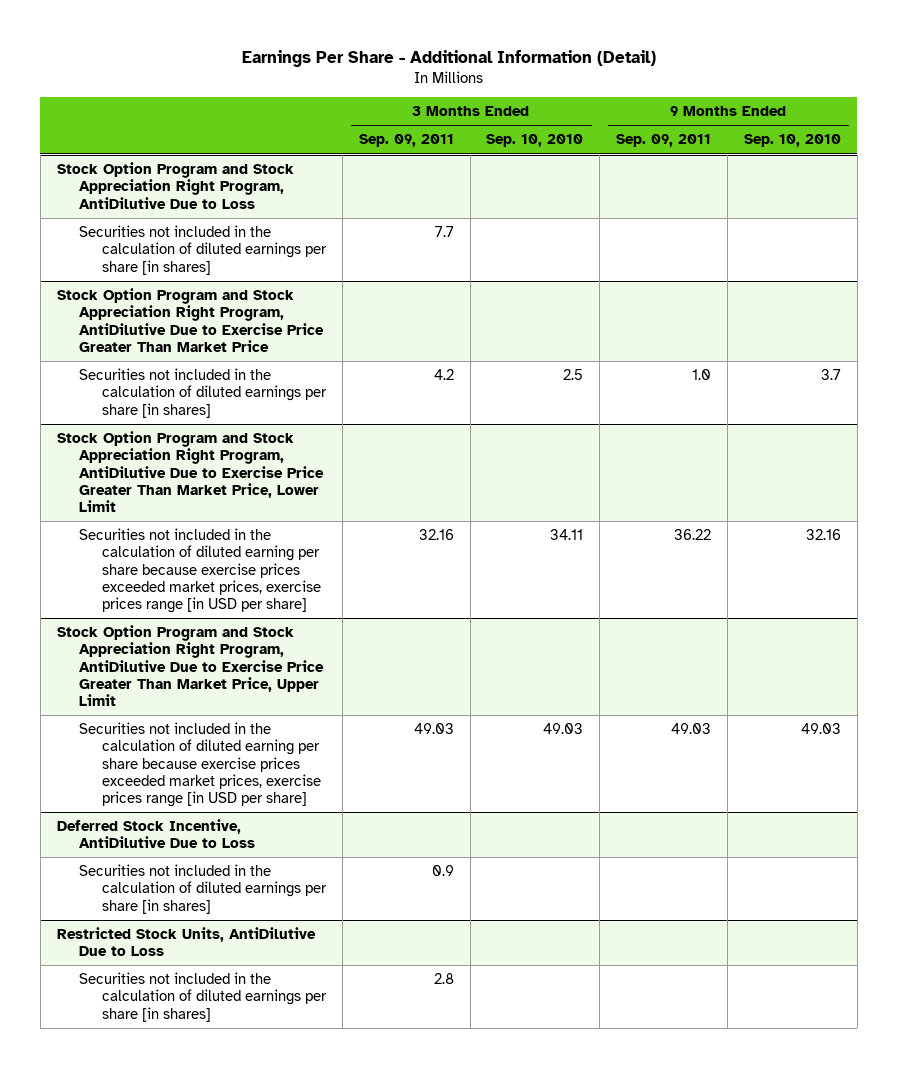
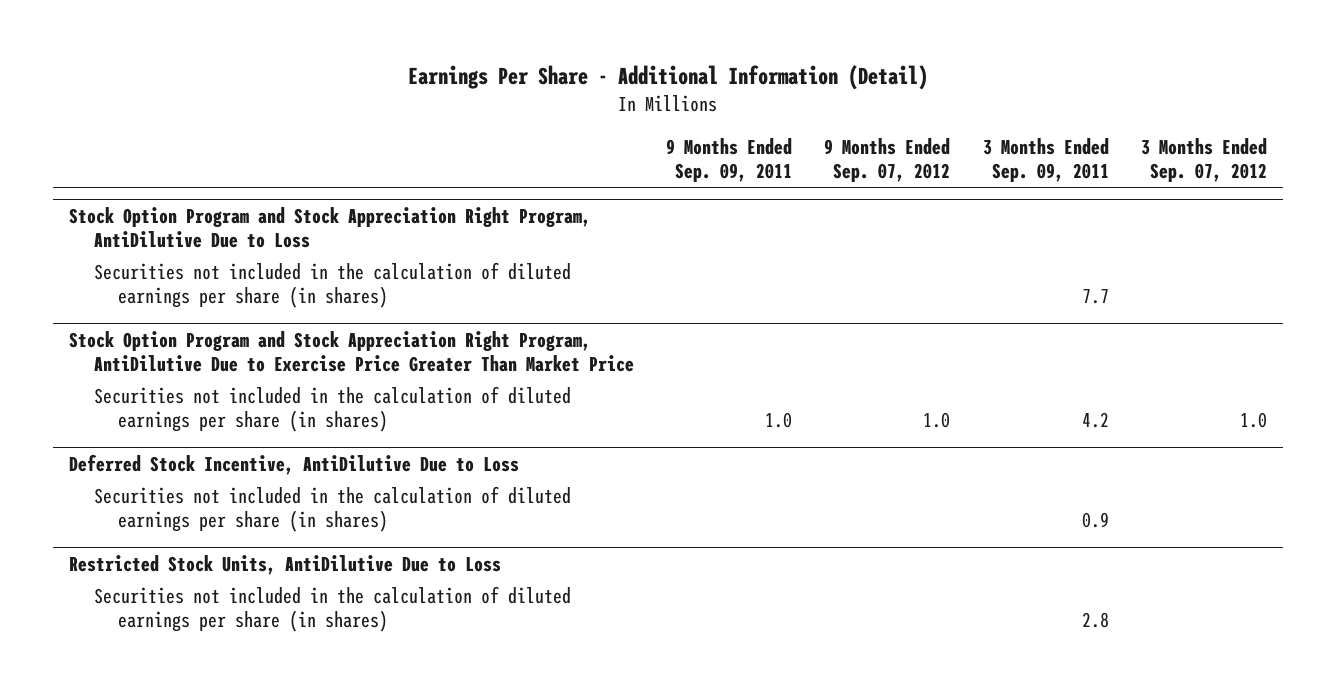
[486,134,584,148] Sep. 10, 2010 -> none
[743,134,841,148] Sep. 10, 2010 -> none
none -> [824,138,951,182] 9 Months Ended Sep. 07, 2012
none -> [1140,138,1267,182] 3 Months Ended Sep. 07, 2012
[79,225,328,275] Securities not included in the calculation of diluted earnings per share [in shares] -> [93,262,571,308] Securities not included in the calculation of diluted earnings per share (in shares)
[56,431,325,513] Stock Option Program and Stock Appreciation Right Program, AntiDilutive Due to Exercise Price Greater Than Market Price, Lower Limit -> none
[79,528,322,614] Securities not included in the calculation of diluted earning per share because exercise prices exceeded market prices, exercise prices range [in USD per share] -> none
[56,625,325,707] Stock Option Program and Stock Appreciation Right Program, AntiDilutive Due to Exercise Price Greater Than Market Price, Upper Limit -> none
[79,722,322,808] Securities not included in the calculation of diluted earning per share because exercise prices exceeded market prices, exercise prices range [in USD per share] -> none
[79,368,328,418] Securities not included in the calculation of diluted earnings per share [in shares] -> [93,386,571,432] Securities not included in the calculation of diluted earnings per share (in shares)
[79,864,328,914] Securities not included in the calculation of diluted earnings per share [in shares] -> [93,486,571,532] Securities not included in the calculation of diluted earnings per share (in shares)
[79,972,328,1022] Securities not included in the calculation of diluted earnings per share [in shares] -> [93,586,571,632] Securities not included in the calculation of diluted earnings per share (in shares)

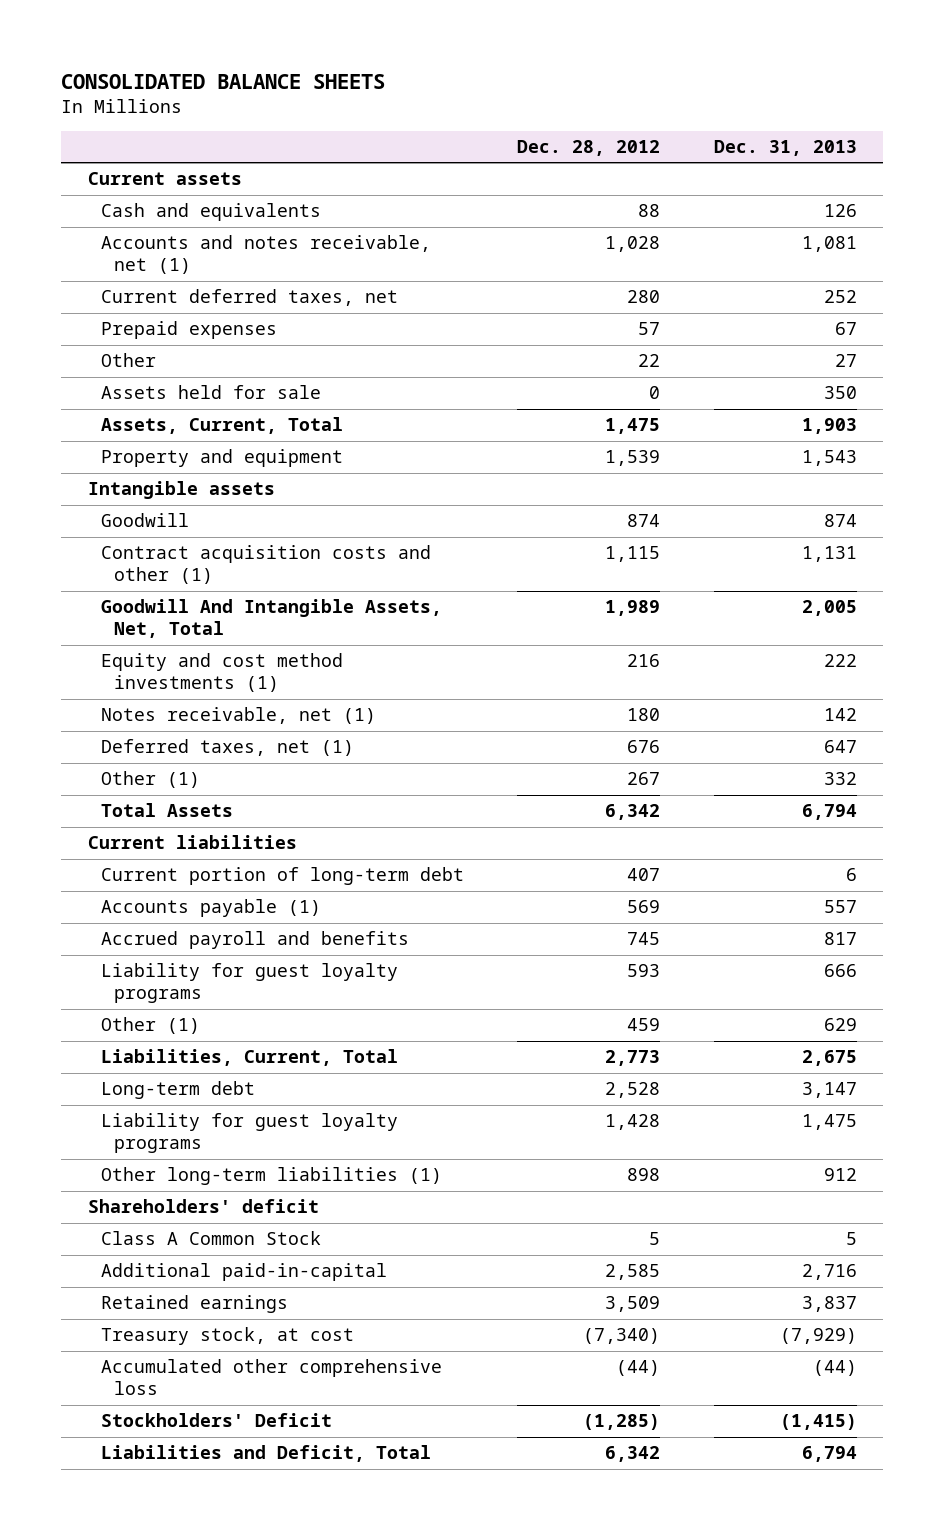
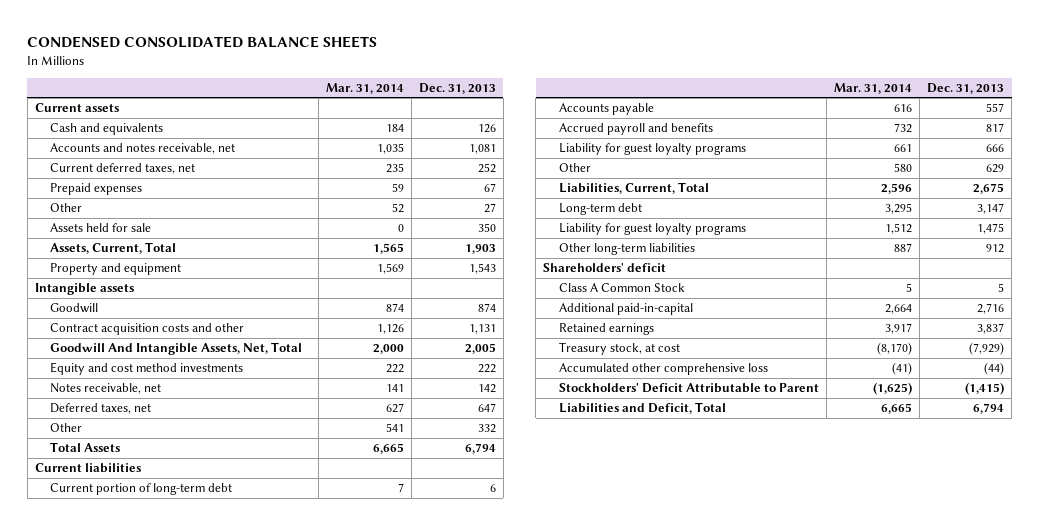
[60,73,385,89] CONSOLIDATED BALANCE SHEETS -> [27,36,378,49] CONDENSED CONSOLIDATED BALANCE SHEETS
[517,139,661,156] Dec. 28, 2012 -> none
none -> [325,82,404,94] Mar. 31, 2014
[100,235,431,275] Accounts and notes receivable, net (1) -> [50,143,236,155] Accounts and notes receivable, net
[100,545,431,585] Contract acquisition costs and other (1) -> [50,323,245,336] Contract acquisition costs and other
[100,653,343,693] Equity and cost method investments (1) -> [50,362,244,376] Equity and cost method investments
[100,707,376,725] Notes receivable, net (1) -> [50,383,162,395] Notes receivable, net
[100,739,354,757] Deferred taxes, net (1) -> [50,403,152,415] Deferred taxes, net
[100,771,200,789] Other (1) -> [50,423,83,433] Other
[100,899,321,918] Accounts payable (1) -> [558,103,654,116] Accounts payable
[100,1017,200,1035] Other (1) -> [558,163,591,173] Other
[100,1167,442,1186] Other long-term liabilities (1) -> [558,243,695,256] Other long-term liabilities
[100,1413,332,1428] Stockholders' Deficit -> [558,383,819,394] Stockholders' Deficit Attributable to Parent

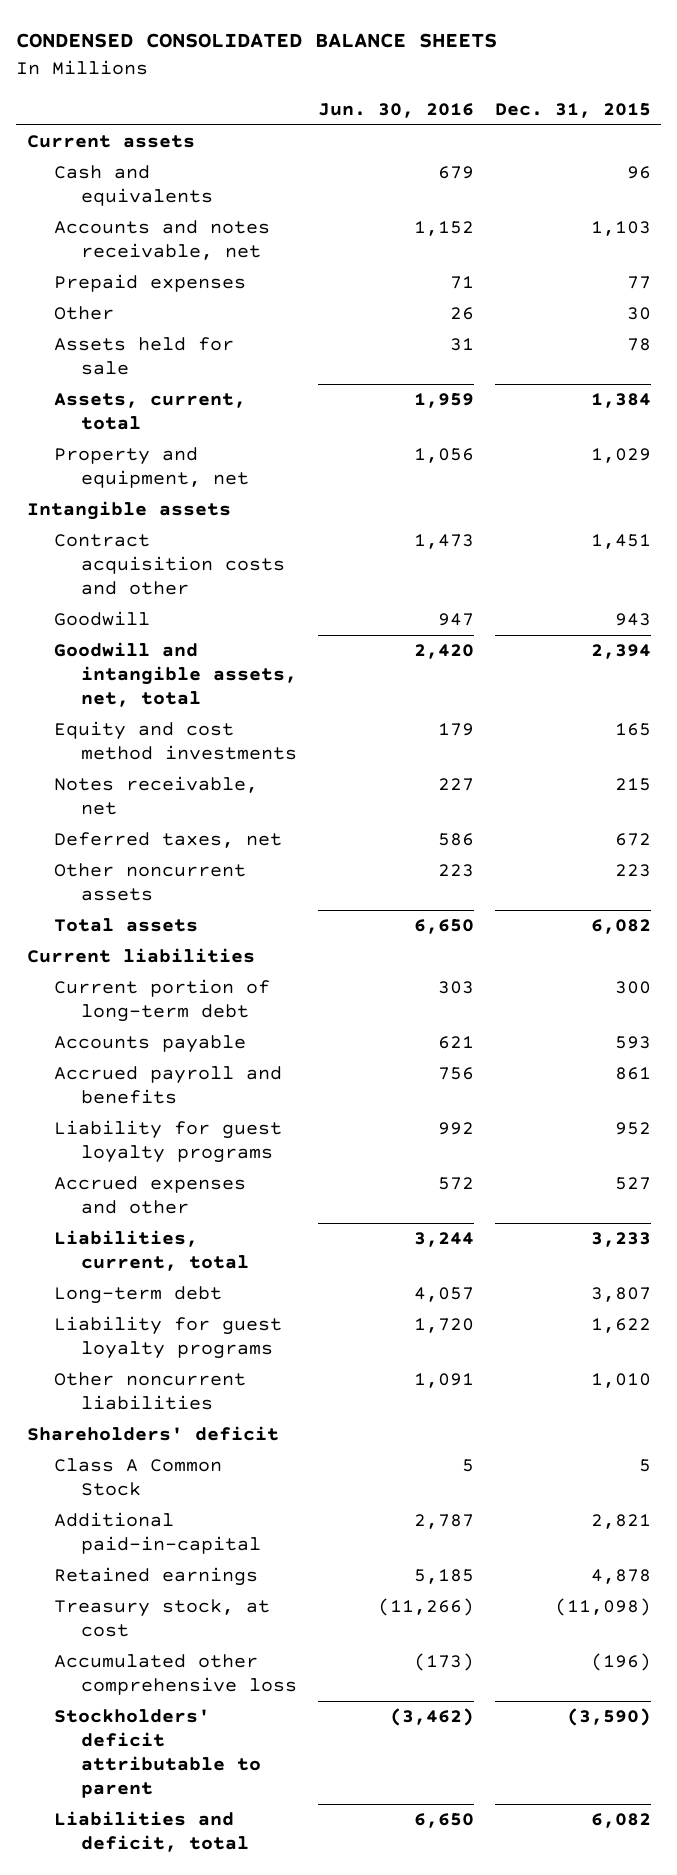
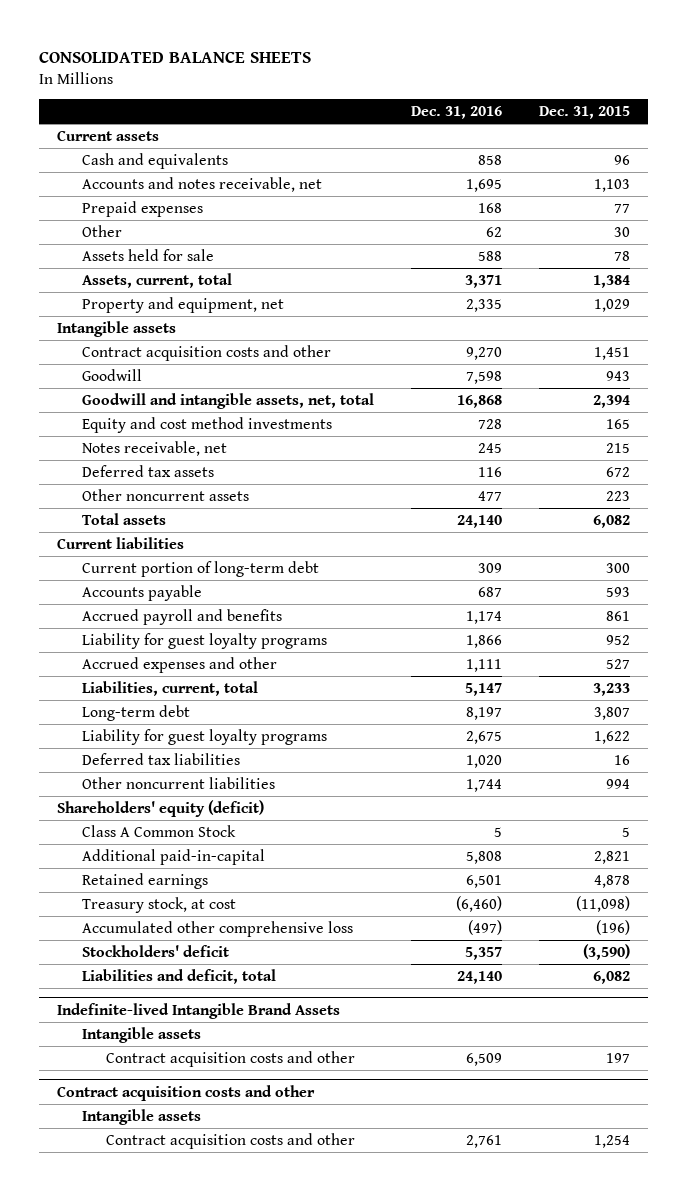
[16,32,498,48] CONDENSED CONSOLIDATED BALANCE SHEETS -> [38,51,311,63] CONSOLIDATED BALANCE SHEETS
[318,102,475,118] Jun. 30, 2016 -> none
none -> [410,106,502,120] Dec. 31, 2016
[53,832,282,849] Deferred taxes, net -> [81,464,214,477] Deferred tax assets
none -> [81,752,240,765] Deferred tax liabilities
[590,1373,651,1389] 1,010 -> [605,778,630,789] 994
[26,1426,279,1442] Shareholders' deficit -> [57,799,265,817] Shareholders' equity (deficit)
[53,1709,262,1799] Stockholders' deficit attributable to parent -> [81,944,229,957] Stockholders' deficit
none -> [57,1002,341,1019] Indefinite-lived Intangible Brand Assets
none -> [81,1026,201,1043] Intangible assets
none -> [106,1050,356,1067] Contract acquisition costs and other
none -> [57,1084,316,1101] Contract acquisition costs and other
none -> [81,1108,201,1125] Intangible assets
none -> [106,1132,356,1149] Contract acquisition costs and other

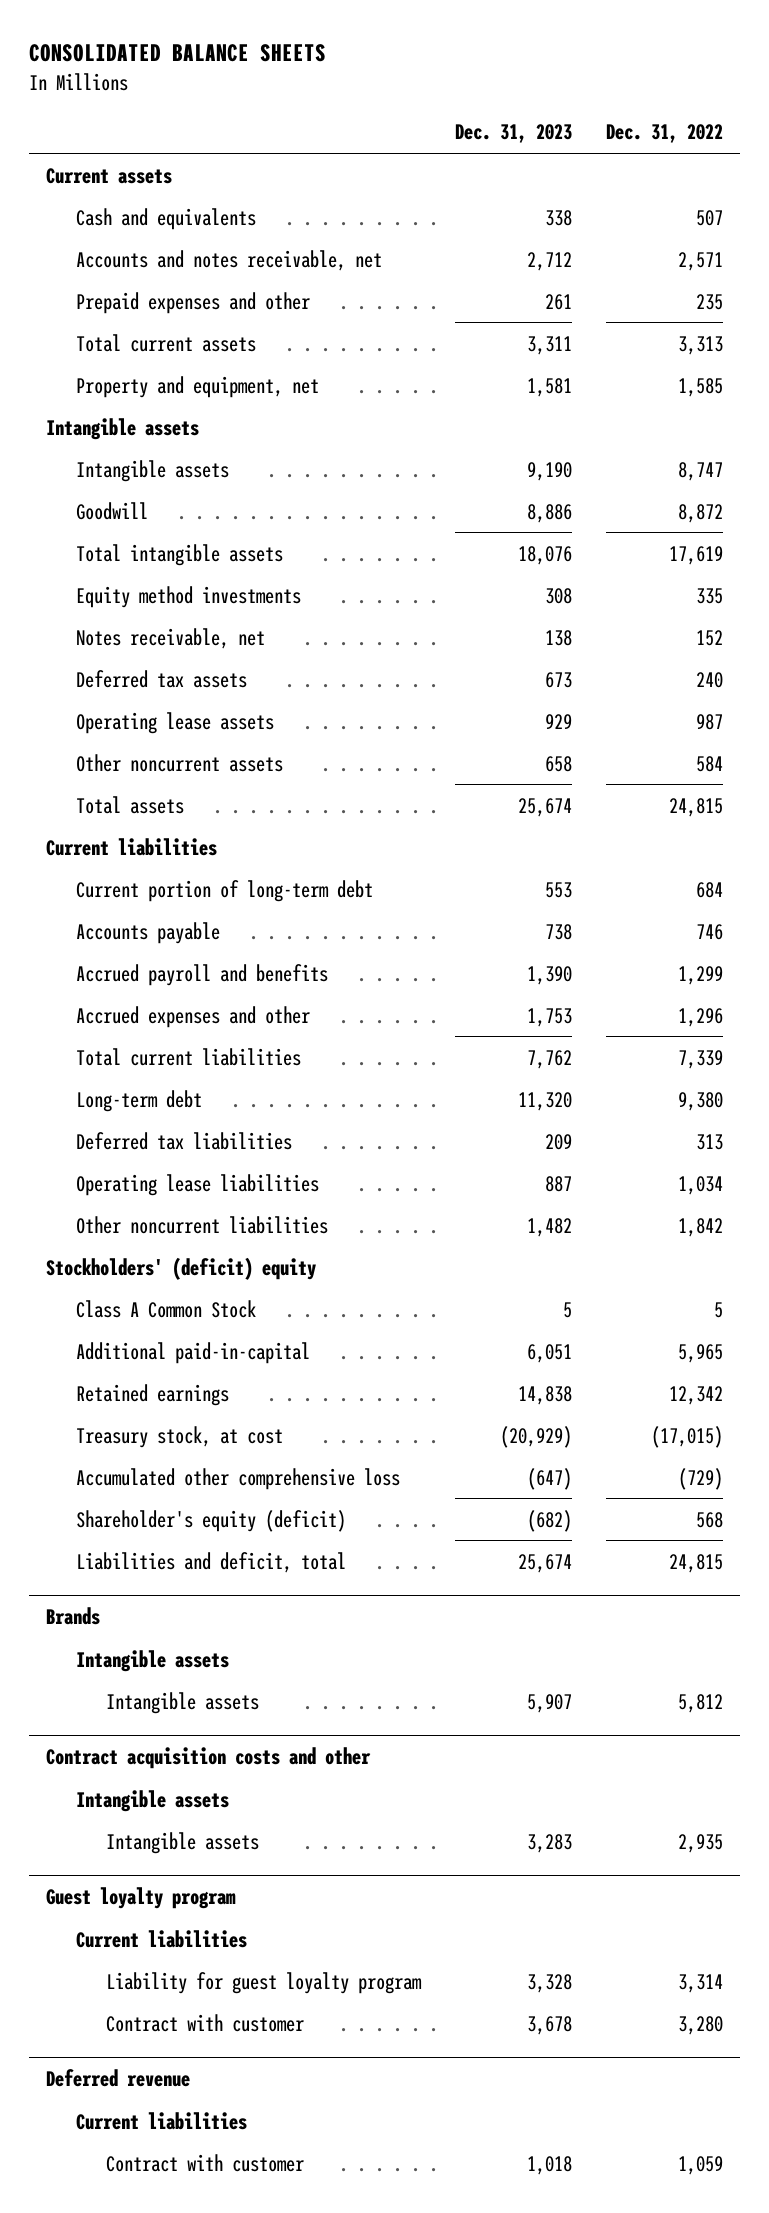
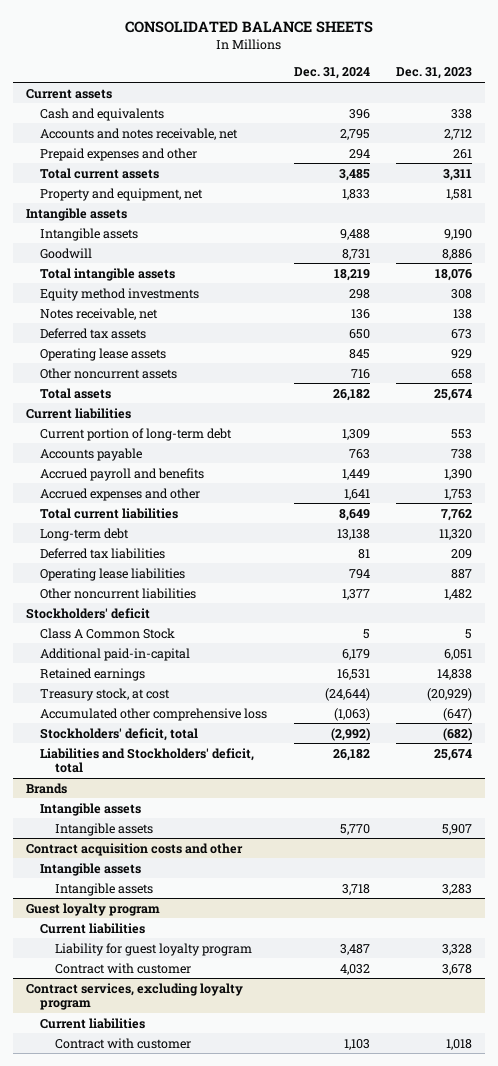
[606,124,724,144] Dec. 31, 2022 -> none
none -> [293,67,370,80] Dec. 31, 2024
[45,1256,316,1280] Stockholders' (deficit) equity -> [25,607,150,619] Stockholders' deficit
[76,1509,347,1532] Shareholder's equity (deficit) -> [40,727,199,741] Stockholders' deficit, total
[76,1551,347,1573] Liabilities and deficit, total -> [40,747,255,774] Liabilities and Stockholders' deficit, total
[45,2069,190,2088] Deferred revenue -> [25,982,243,1011] Contract services, excluding loyalty program

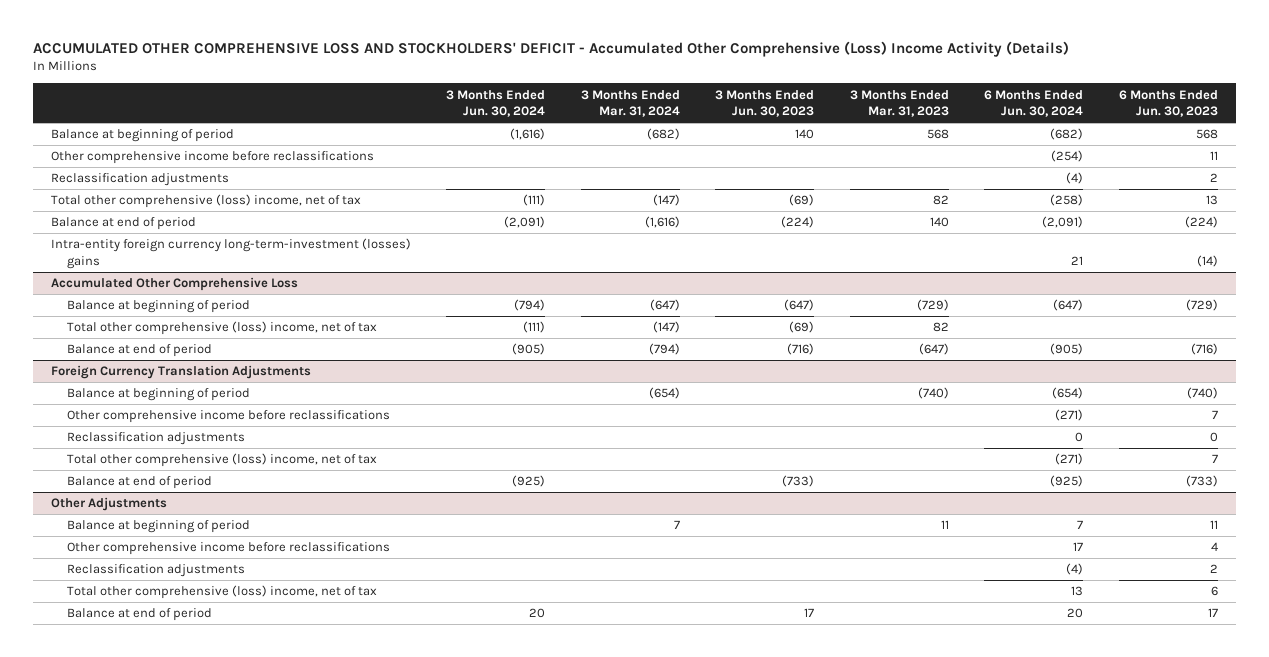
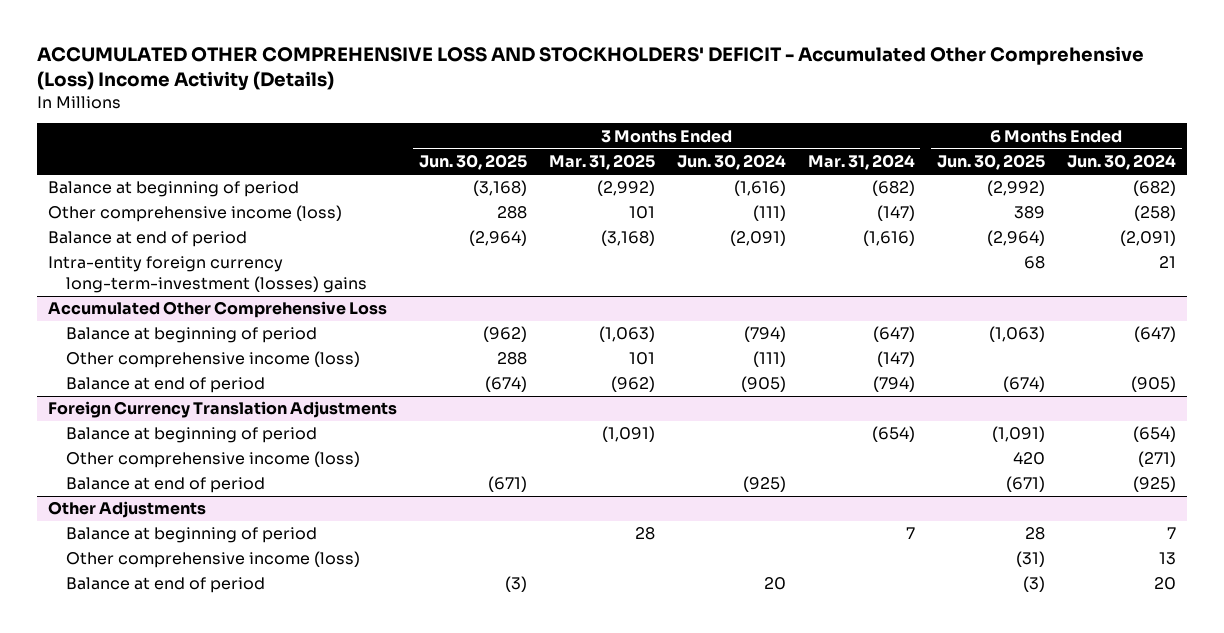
[715,89,815,118] 3 Months Ended Jun. 30, 2023 -> none
[849,89,949,118] 3 Months Ended Mar. 31, 2023 -> none
[1118,89,1218,118] 6 Months Ended Jun. 30, 2023 -> none
none -> [418,154,527,171] Jun. 30, 2025
none -> [548,154,655,171] Mar. 31, 2025
none -> [936,154,1045,171] Jun. 30, 2025
[50,151,374,165] Other comprehensive income before reclassifications -> none
[50,173,229,187] Reclassification adjustments -> none
[50,194,361,209] Total other comprehensive (loss) income, net of tax -> [47,205,342,223] Other comprehensive income (loss)
[67,321,378,336] Total other comprehensive (loss) income, net of tax -> [66,351,361,369] Other comprehensive income (loss)
[67,410,391,424] Other comprehensive income before reclassifications -> none
[67,432,246,446] Reclassification adjustments -> none
[67,453,378,468] Total other comprehensive (loss) income, net of tax -> [66,451,361,469] Other comprehensive income (loss)
[67,542,391,556] Other comprehensive income before reclassifications -> none
[67,564,246,578] Reclassification adjustments -> none
[67,585,378,600] Total other comprehensive (loss) income, net of tax -> [66,551,361,569] Other comprehensive income (loss)

